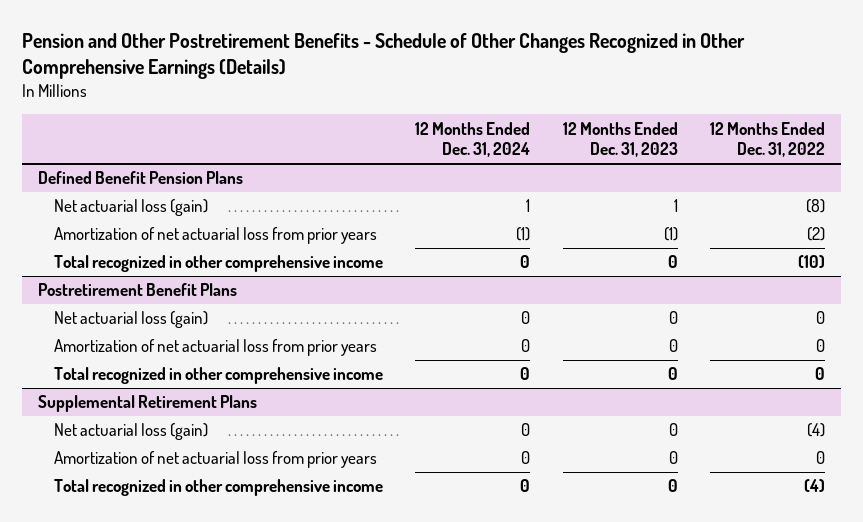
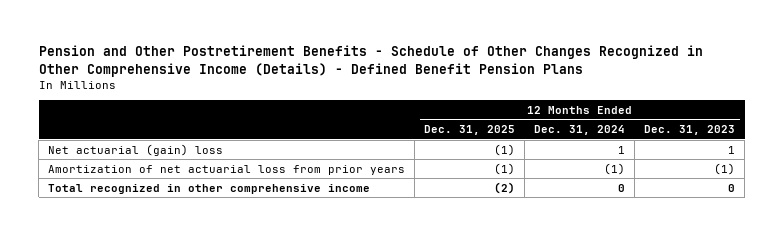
[21,33,745,80] Pension and Other Postretirement Benefits - Schedule of Other Changes Recognized in Other Comprehensive Earnings (Details) -> [38,45,703,77] Pension and Other Postretirement Benefits - Schedule of Other Changes Recognized in Other Comprehensive Income (Details) - Defined Benefit Pension Plans
[710,121,826,158] 12 Months Ended Dec. 31, 2022 -> none
none -> [424,124,516,135] Dec. 31, 2025
[37,171,243,185] Defined Benefit Pension Plans -> none
[54,199,209,217] Net actuarial loss (gain) -> [48,143,224,156] Net actuarial (gain) loss
[37,283,237,297] Postretirement Benefit Plans -> none
[54,311,209,329] Net actuarial loss (gain) -> none
[54,339,378,357] Amortization of net actuarial loss from prior years -> none
[54,367,384,385] Total recognized in other comprehensive income -> none
[37,395,257,413] Supplemental Retirement Plans -> none
[54,423,209,441] Net actuarial loss (gain) -> none
[54,451,378,469] Amortization of net actuarial loss from prior years -> none
[54,479,384,497] Total recognized in other comprehensive income -> none

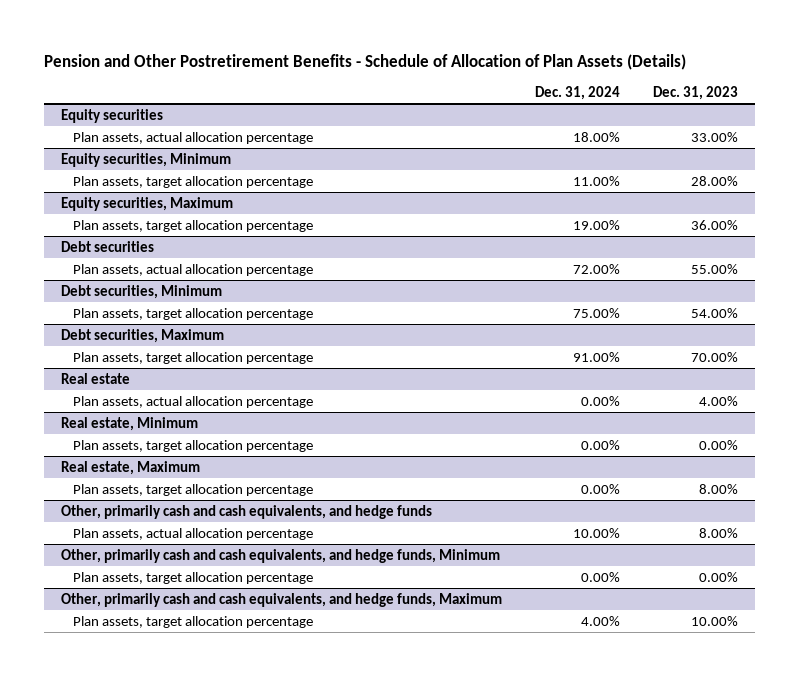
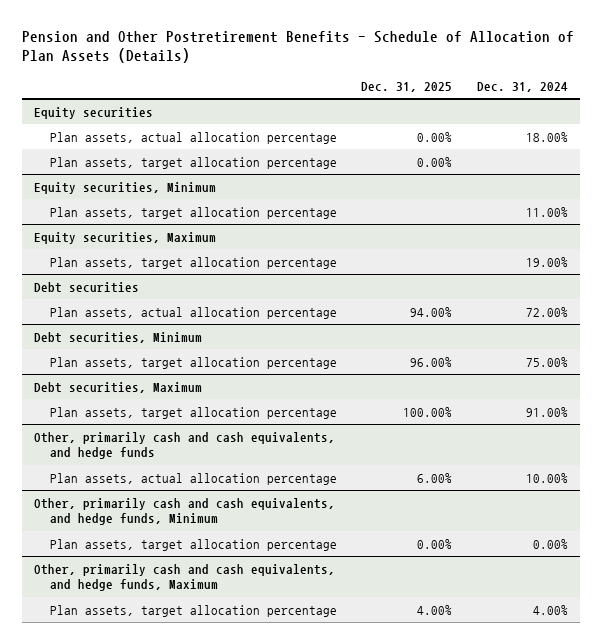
[653,86,739,101] Dec. 31, 2023 -> none
none -> [361,81,453,92] Dec. 31, 2025
none -> [49,156,337,169] Plan assets, target allocation percentage
[60,372,130,384] Real estate -> none
[72,395,313,408] Plan assets, actual allocation percentage -> none
[60,416,198,431] Real estate, Minimum -> none
[72,439,313,452] Plan assets, target allocation percentage -> none
[60,460,200,475] Real estate, Maximum -> none
[72,483,313,496] Plan assets, target allocation percentage -> none

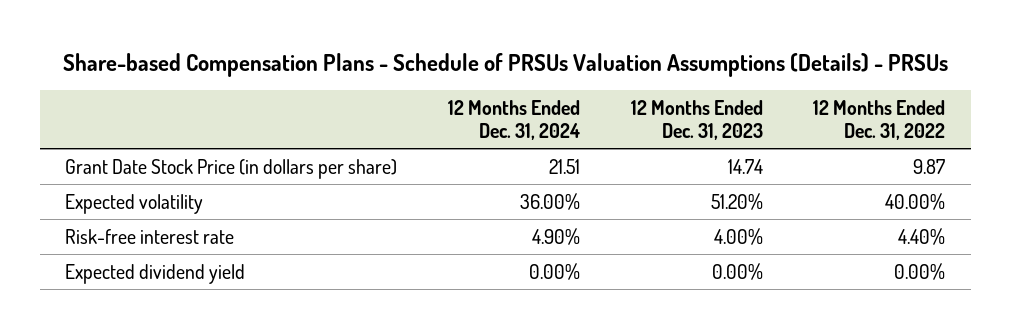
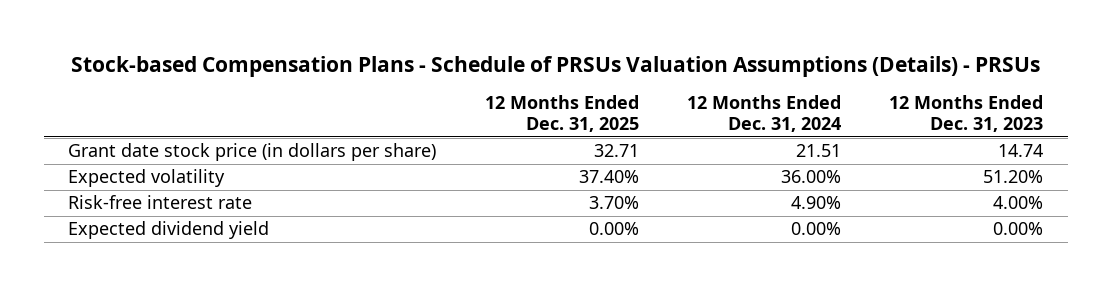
[63,52,949,77] Share-based Compensation Plans - Schedule of PRSUs Valuation Assumptions (Details) - PRSUs -> [70,55,1040,77] Stock-based Compensation Plans - Schedule of PRSUs Valuation Assumptions (Details) - PRSUs
[813,100,946,141] 12 Months Ended Dec. 31, 2022 -> none
none -> [484,95,639,133] 12 Months Ended Dec. 31, 2025
[65,158,398,179] Grant Date Stock Price (in dollars per share) -> [68,143,437,162] Grant date stock price (in dollars per share)

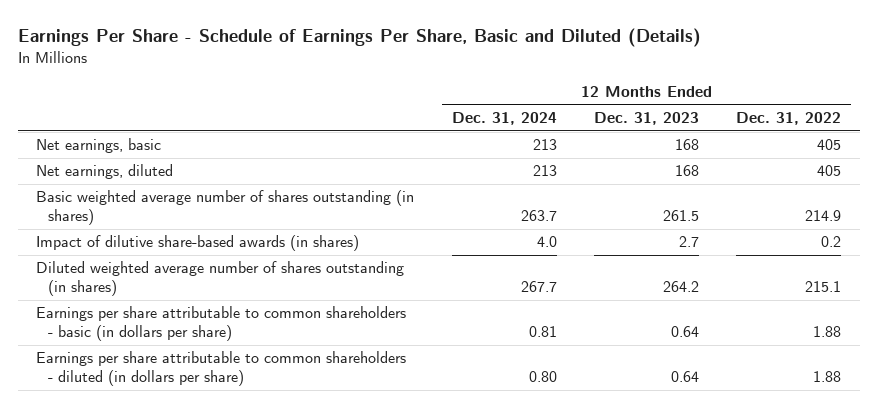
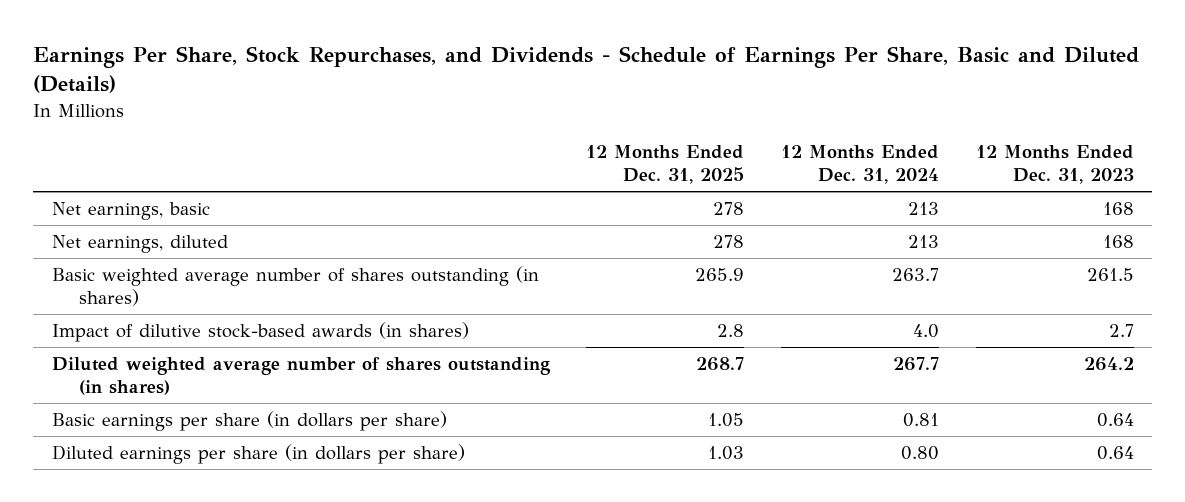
[17,27,701,47] Earnings Per Share - Schedule of Earnings Per Share, Basic and Diluted (Details) -> [33,46,1140,94] Earnings Per Share, Stock Repurchases, and Dividends - Schedule of Earnings Per Share, Basic and Diluted (Details)
[736,112,842,126] Dec. 31, 2022 -> none
none -> [586,145,745,184] 12 Months Ended Dec. 31, 2025
[36,235,360,252] Impact of dilutive share-based awards (in shares) -> [51,321,469,342] Impact of dilutive stock-based awards (in shares)
[36,306,407,342] Earnings per share attributable to common shareholders - basic (in dollars per share) -> [51,410,447,431] Basic earnings per share (in dollars per share)
[36,351,407,387] Earnings per share attributable to common shareholders - diluted (in dollars per share) -> [51,443,465,464] Diluted earnings per share (in dollars per share)

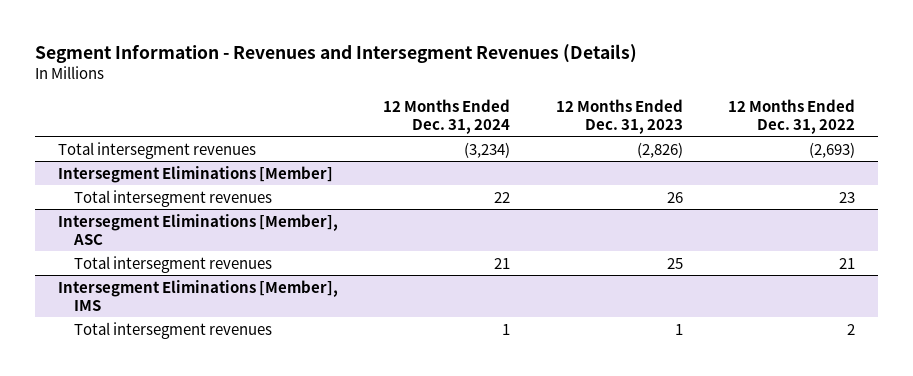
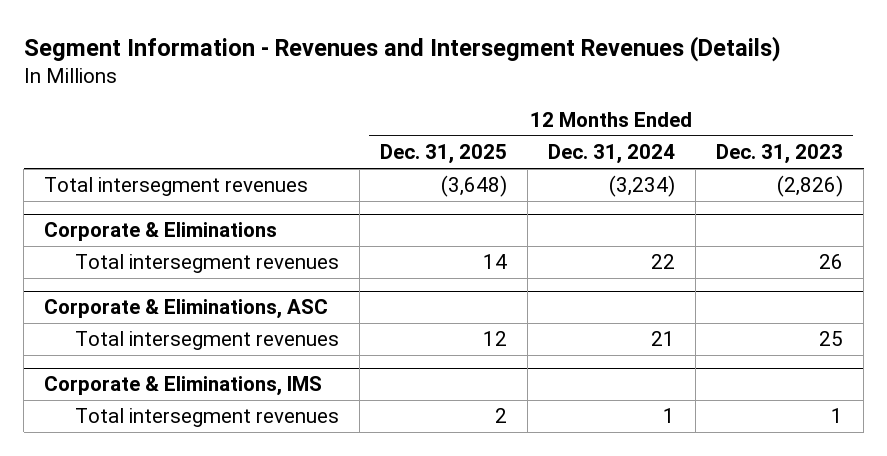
[728,98,856,134] 12 Months Ended Dec. 31, 2022 -> none
none -> [379,144,507,165] Dec. 31, 2025
[57,165,333,183] Intersegment Eliminations [Member] -> [44,222,278,242] Corporate & Eliminations
[57,213,338,245] Intersegment Eliminations [Member], ASC -> none
none -> [44,299,329,320] Corporate & Eliminations, ASC
[57,279,338,311] Intersegment Eliminations [Member], IMS -> none
none -> [44,376,323,397] Corporate & Eliminations, IMS

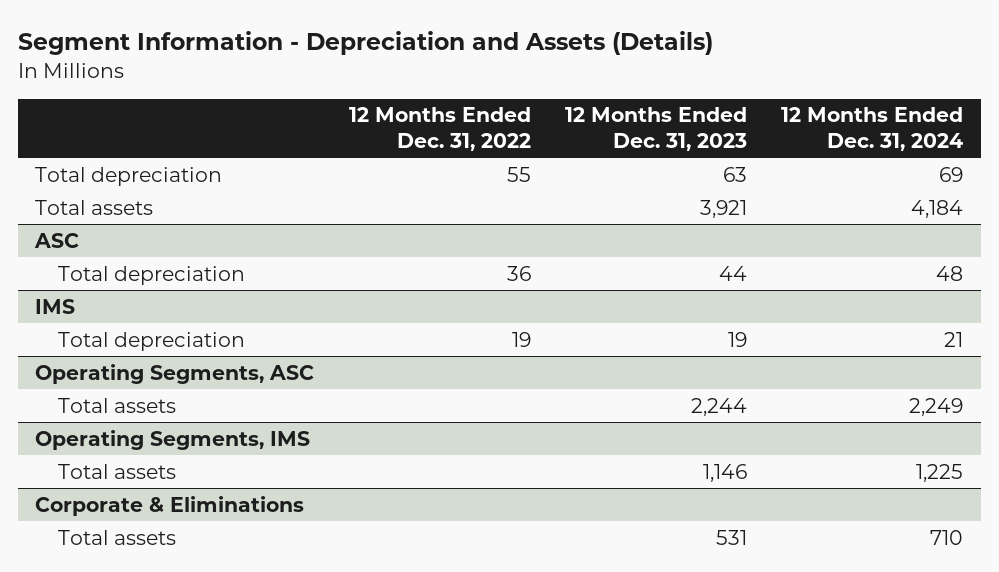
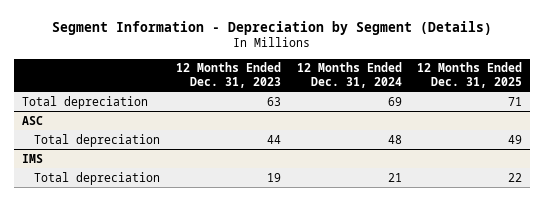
[18,31,714,56] Segment Information - Depreciation and Assets (Details) -> [51,20,492,35] Segment Information - Depreciation by Segment (Details)
[348,107,531,151] 12 Months Ended Dec. 31, 2022 -> none
none -> [417,62,523,88] 12 Months Ended Dec. 31, 2025
[35,199,154,215] Total assets -> none
[35,363,315,384] Operating Segments, ASC -> none
[58,397,177,413] Total assets -> none
[35,429,311,450] Operating Segments, IMS -> none
[58,463,177,479] Total assets -> none
[35,495,305,516] Corporate & Eliminations -> none
[58,529,177,545] Total assets -> none

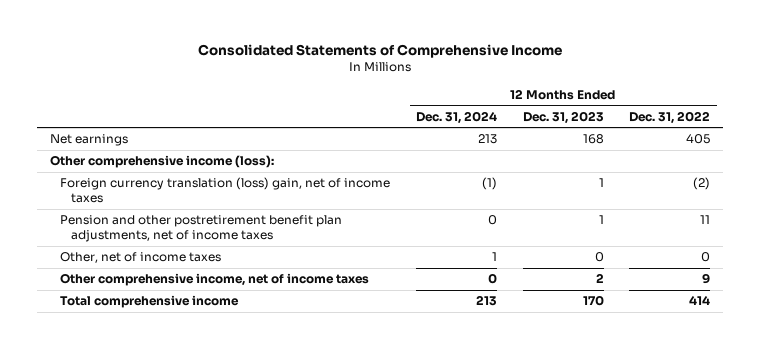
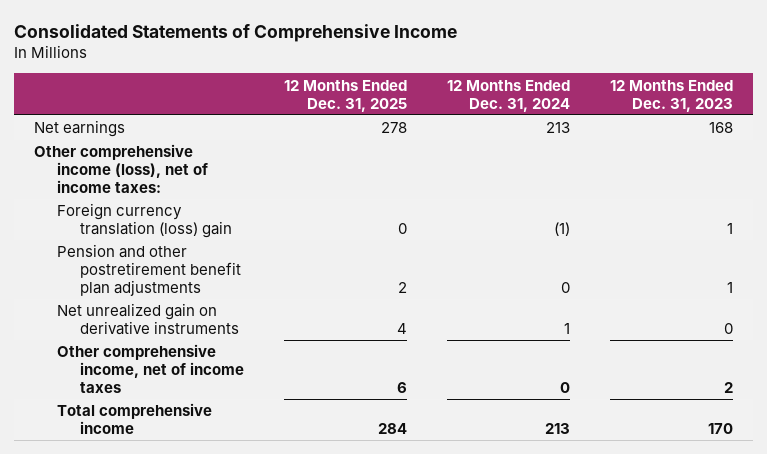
[629,110,711,124] Dec. 31, 2022 -> none
none -> [283,79,407,112] 12 Months Ended Dec. 31, 2025
[60,252,222,264] Other, net of income taxes -> none
[49,155,274,169] Other comprehensive income (loss): -> [34,144,208,193] Other comprehensive income (loss), net of income taxes:
[60,177,391,204] Foreign currency translation (loss) gain, net of income taxes -> [56,203,232,239] Foreign currency translation (loss) gain
[60,215,343,243] Pension and other postretirement benefit plan adjustments, net of income taxes -> [56,244,241,296] Pension and other postretirement benefit plan adjustments
none -> [56,303,239,336] Net unrealized gain on derivative instruments

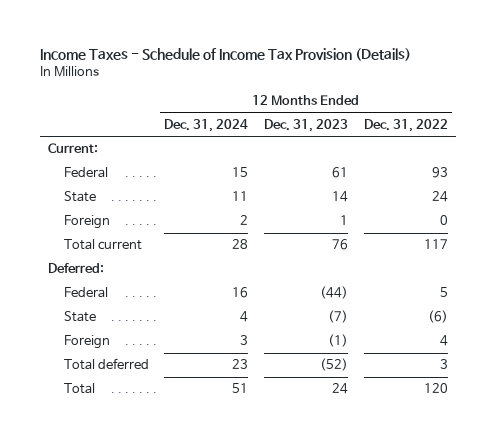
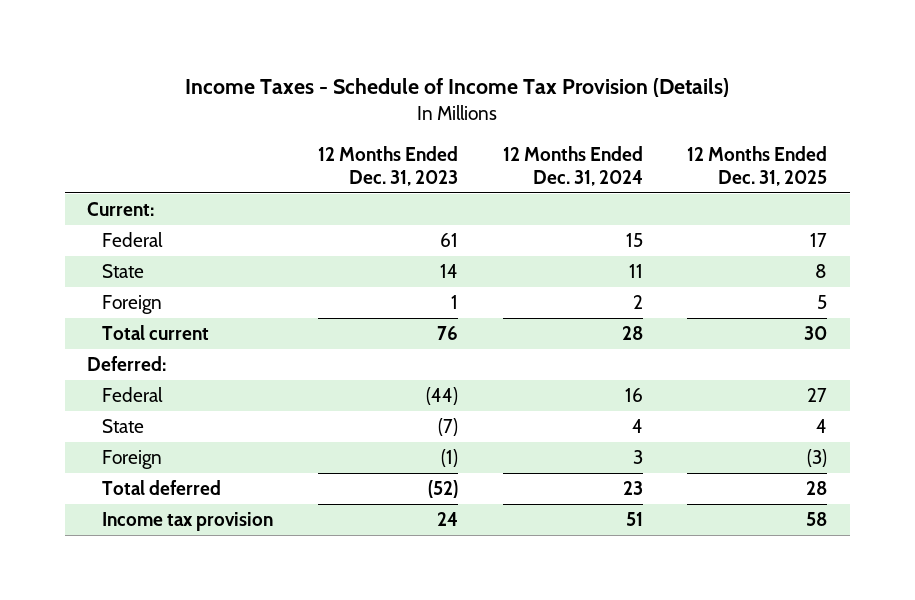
[364,118,449,132] Dec. 31, 2022 -> none
none -> [687,145,828,186] 12 Months Ended Dec. 31, 2025
[63,383,95,395] Total -> [102,512,274,532] Income tax provision

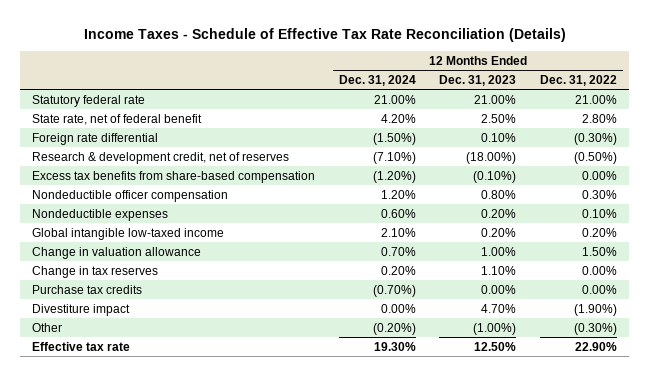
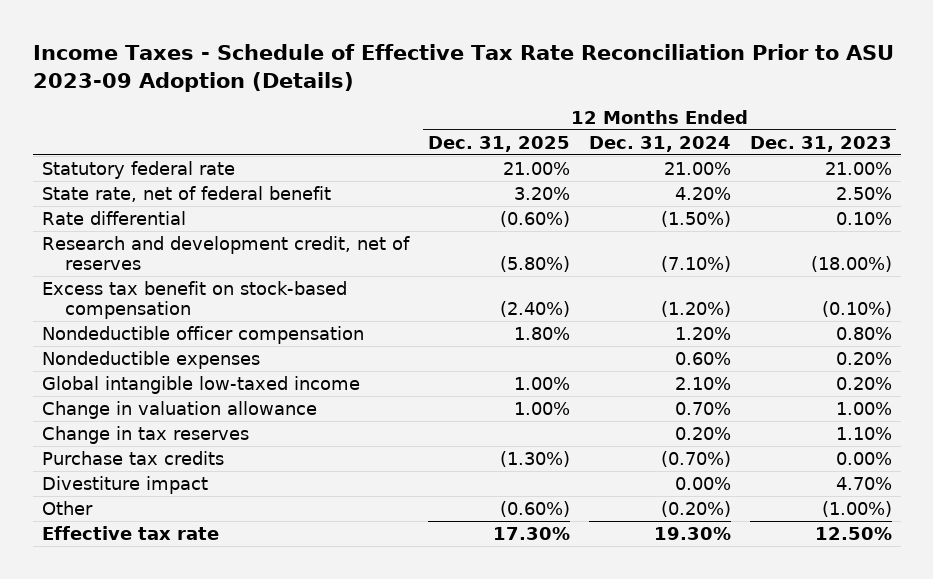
[83,27,566,42] Income Taxes - Schedule of Effective Tax Rate Reconciliation (Details) -> [32,44,894,92] Income Taxes - Schedule of Effective Tax Rate Reconciliation Prior to ASU 2023-09 Adoption (Details)
[540,74,618,86] Dec. 31, 2022 -> none
none -> [427,135,570,152] Dec. 31, 2025
[31,132,158,145] Foreign rate differential -> [41,210,186,225] Rate differential
[31,151,289,164] Research & development credit, net of reserves -> [41,235,410,271] Research and development credit, net of reserves
[31,170,315,183] Excess tax benefits from share-based compensation -> [41,280,347,320] Excess tax benefit on stock-based compensation

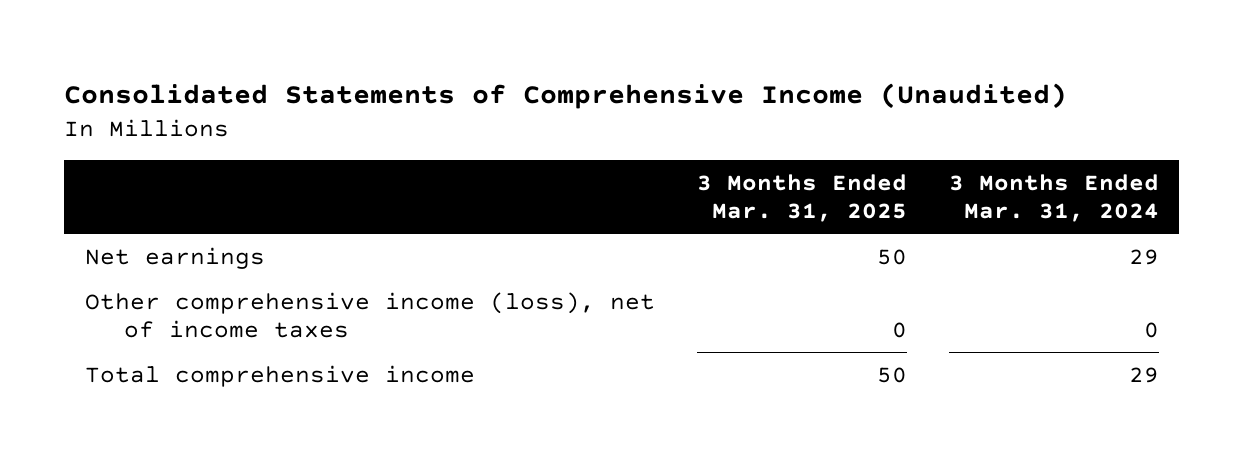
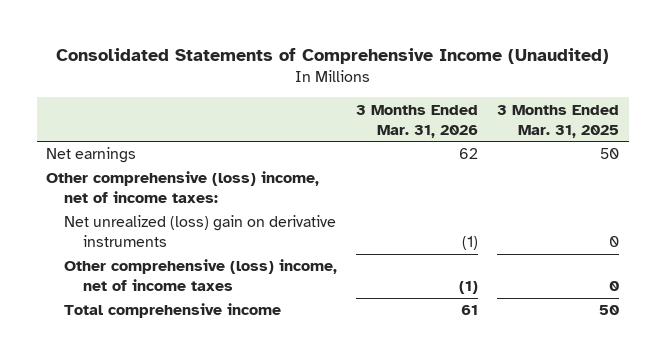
[948,174,1159,223] 3 Months Ended Mar. 31, 2024 -> none
none -> [356,104,479,138] 3 Months Ended Mar. 31, 2026
none -> [46,171,320,204] Other comprehensive (loss) income, net of income taxes:
none -> [64,215,337,248] Net unrealized (loss) gain on derivative instruments
[85,291,656,338] Other comprehensive income (loss), net of income taxes -> [64,259,338,292] Other comprehensive (loss) income, net of income taxes

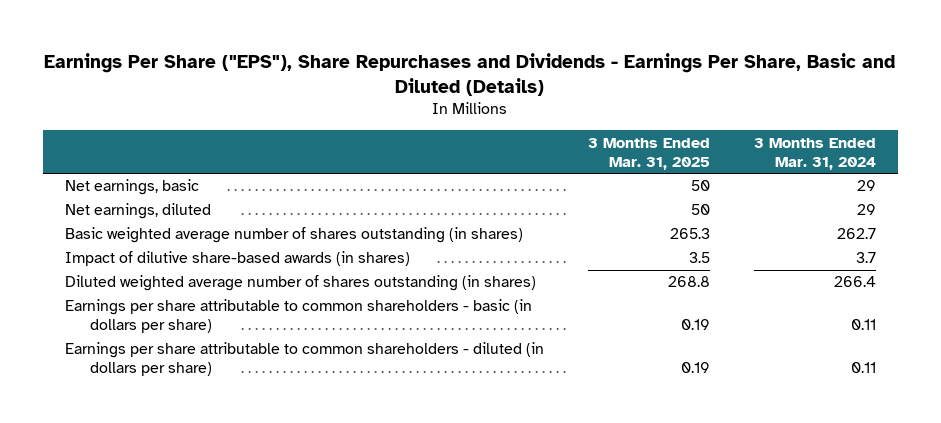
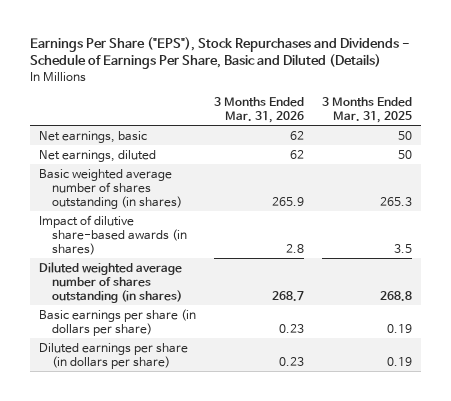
[44,53,896,96] Earnings Per Share ("EPS"), Share Repurchases and Dividends - Earnings Per Share, Basic and Diluted (Details) -> [29,36,410,70] Earnings Per Share ("EPS"), Stock Repurchases and Dividends - Schedule of Earnings Per Share, Basic and Diluted (Details)
[753,137,876,170] 3 Months Ended Mar. 31, 2024 -> none
none -> [214,97,305,123] 3 Months Ended Mar. 31, 2026
[65,299,533,334] Earnings per share attributable to common shareholders - basic (in dollars per share) -> [38,308,196,336] Basic earnings per share (in dollars per share)
[65,342,545,377] Earnings per share attributable to common shareholders - diluted (in dollars per share) -> [38,342,188,369] Diluted earnings per share (in dollars per share)

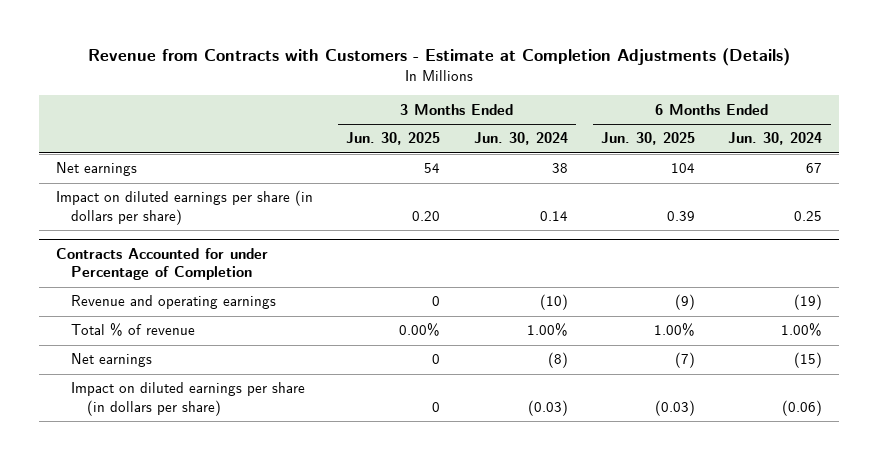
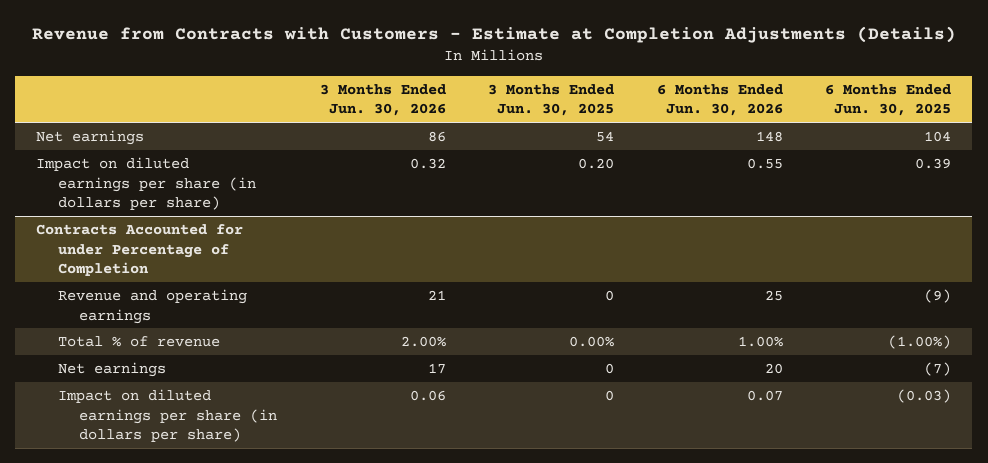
[473,132,568,146] Jun. 30, 2024 -> none
[728,132,823,146] Jun. 30, 2024 -> none
none -> [319,83,446,117] 3 Months Ended Jun. 30, 2026
none -> [656,83,783,117] 6 Months Ended Jun. 30, 2026
[653,323,695,337] 1.00% -> [888,334,952,349] (1.00%)

